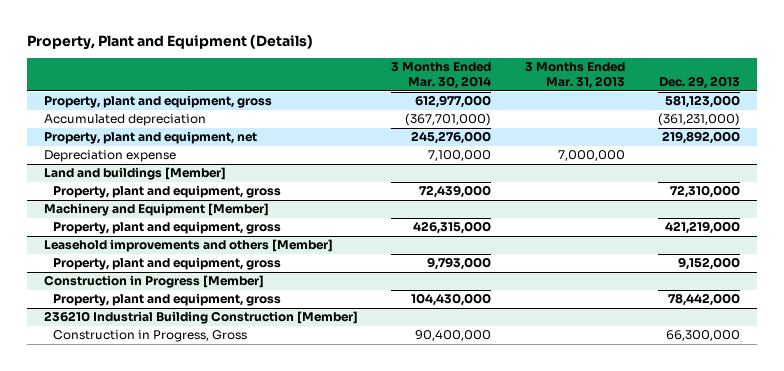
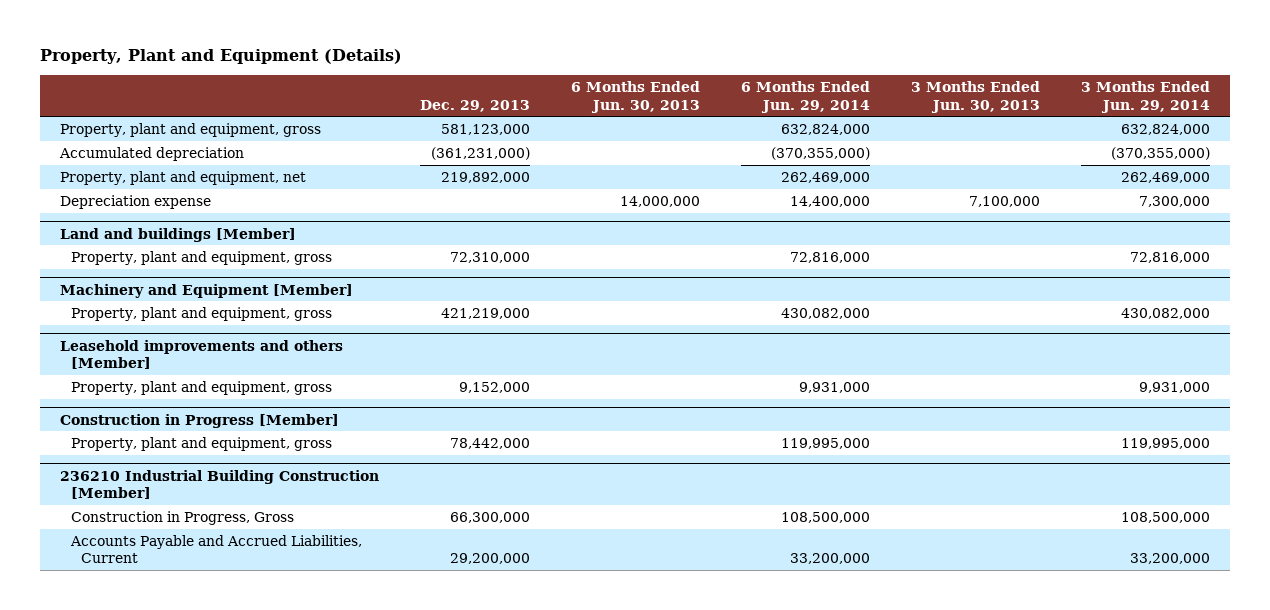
[391,62,492,89] 3 Months Ended Mar. 30, 2014 -> none
[524,62,625,89] 3 Months Ended Mar. 31, 2013 -> none
none -> [571,81,701,113] 6 Months Ended Jun. 30, 2013
none -> [741,81,871,113] 6 Months Ended Jun. 29, 2014
none -> [910,81,1040,113] 3 Months Ended Jun. 30, 2013
none -> [1080,81,1210,113] 3 Months Ended Jun. 29, 2014
none -> [69,534,362,564] Accounts Payable and Accrued Liabilities, Current

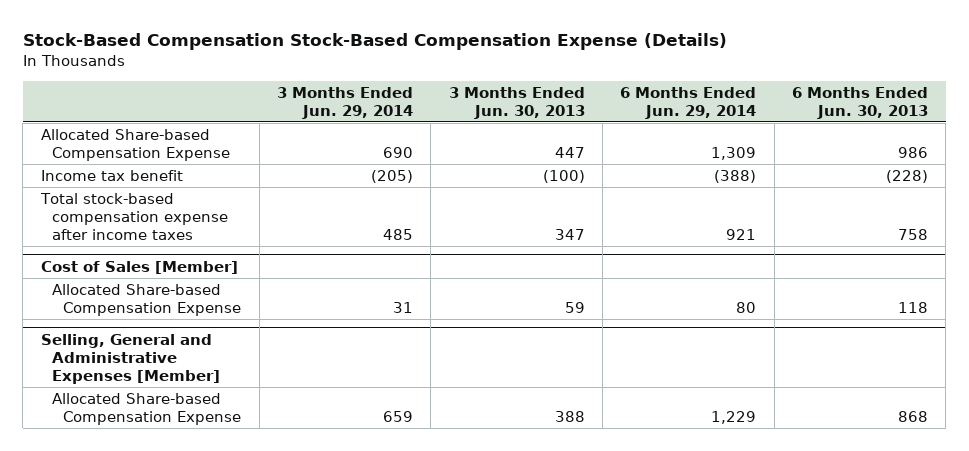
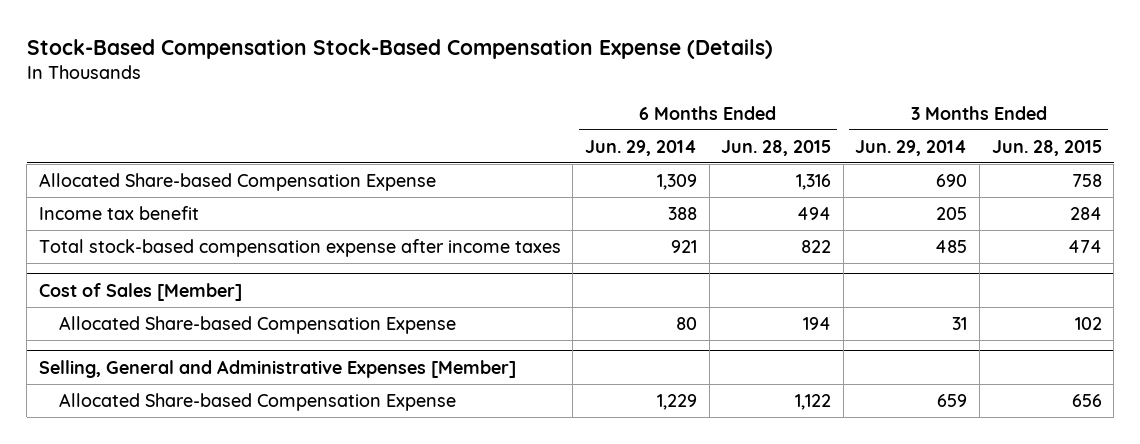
[448,87,585,120] 3 Months Ended Jun. 30, 2013 -> none
[792,87,929,120] 6 Months Ended Jun. 30, 2013 -> none
none -> [721,139,832,156] Jun. 28, 2015
none -> [991,139,1102,156] Jun. 28, 2015
[371,169,414,183] (205) -> [936,206,968,220] 205
[714,169,757,183] (388) -> [667,206,697,220] 388

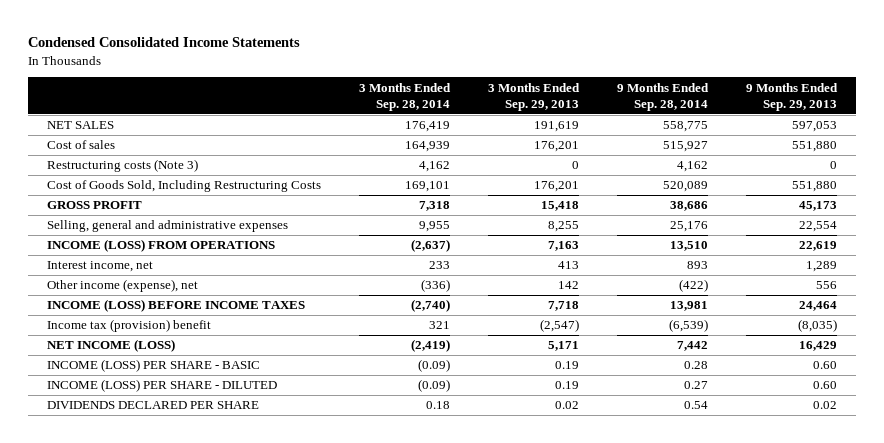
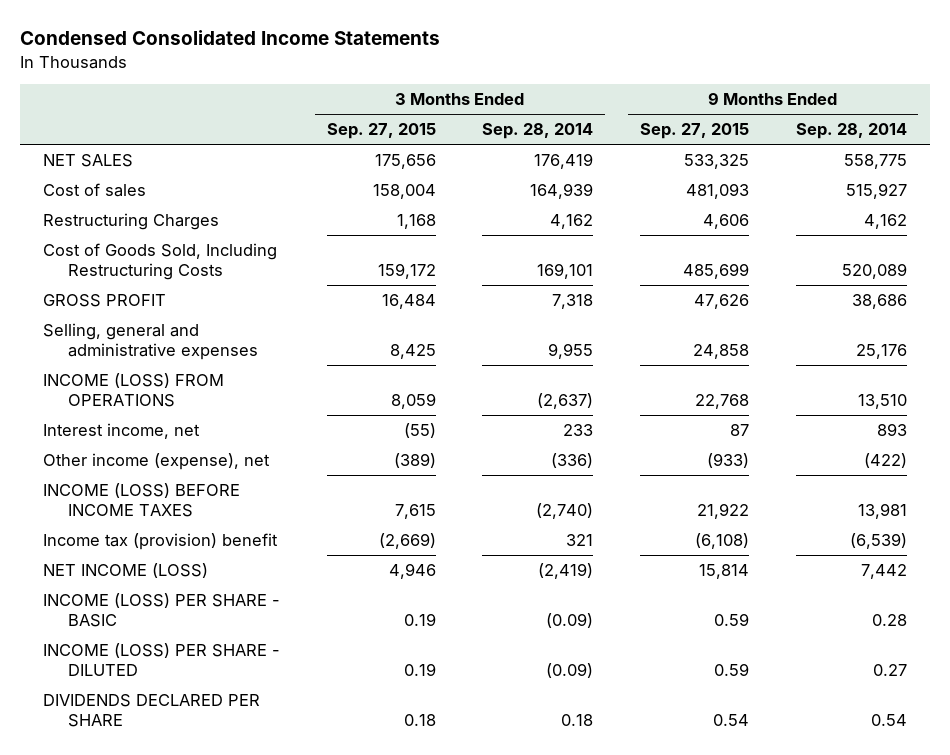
[487,82,580,111] 3 Months Ended Sep. 29, 2013 -> none
[746,82,839,111] 9 Months Ended Sep. 29, 2013 -> none
none -> [326,123,436,140] Sep. 27, 2015
none -> [640,123,750,140] Sep. 27, 2015
[46,159,198,173] Restructuring costs (Note 3) -> [43,212,220,230] Restructuring Charges

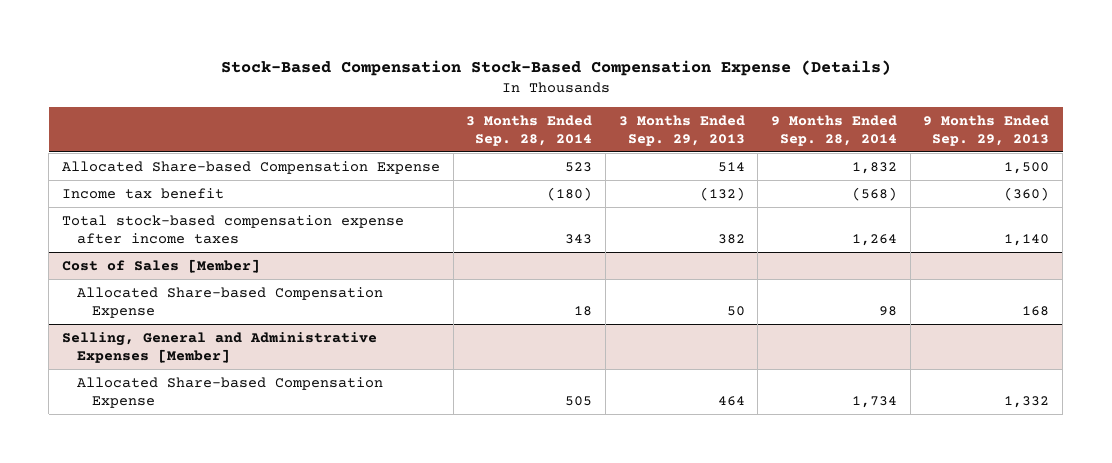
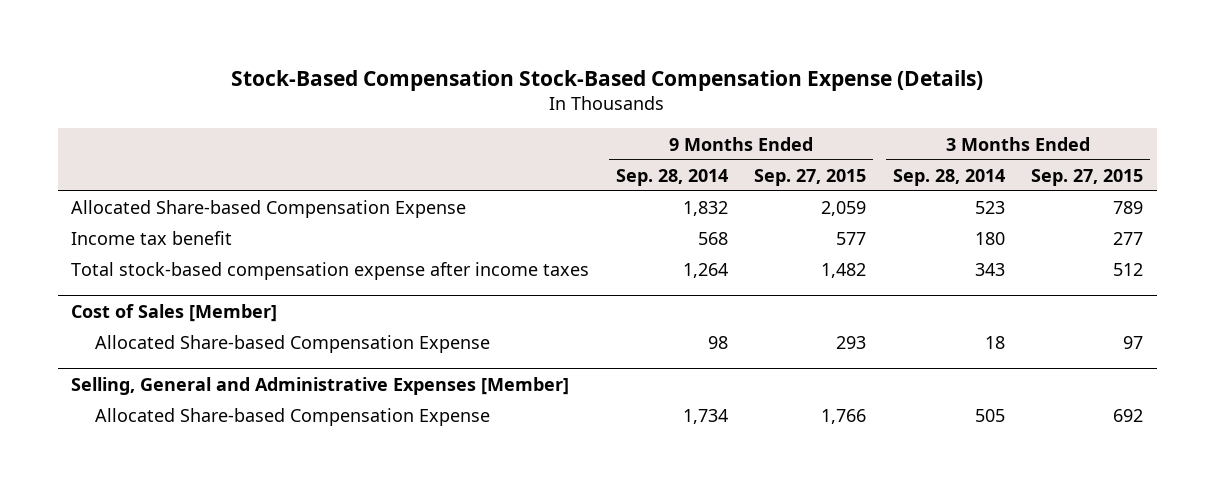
[618,114,745,146] 3 Months Ended Sep. 29, 2013 -> none
[923,114,1050,146] 9 Months Ended Sep. 29, 2013 -> none
none -> [754,168,867,186] Sep. 27, 2015
none -> [1031,168,1144,186] Sep. 27, 2015
[547,186,593,201] (180) -> [974,232,1005,246] 180
[852,186,898,201] (568) -> [697,232,728,246] 568

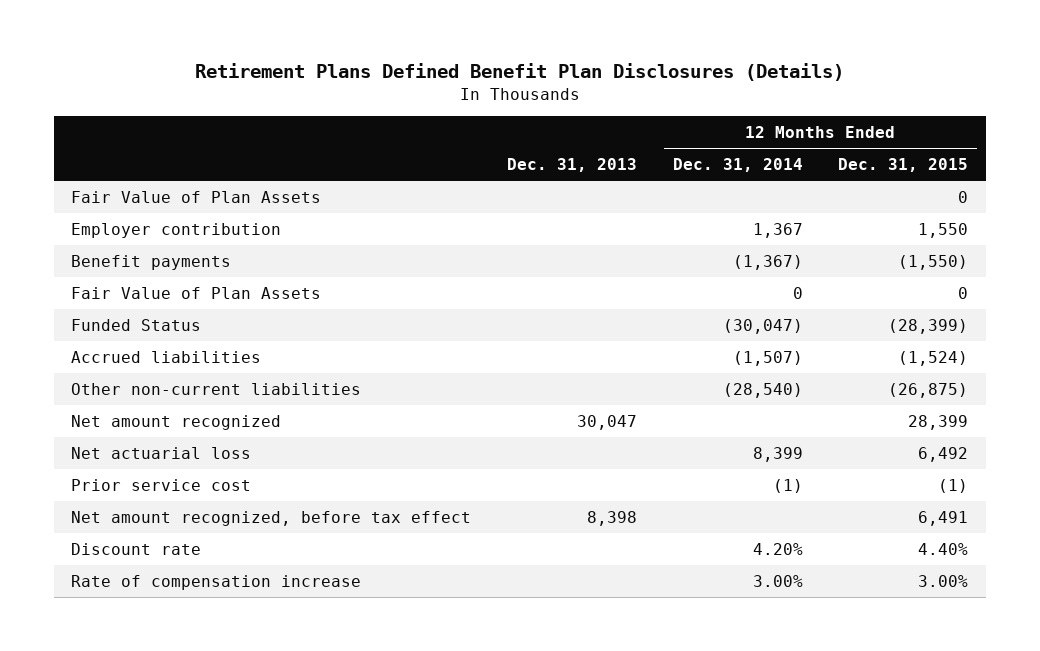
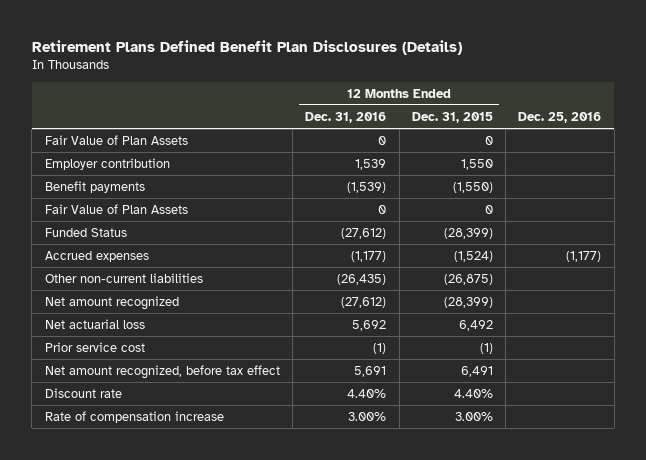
[506,158,637,173] Dec. 31, 2013 -> none
[672,158,803,173] Dec. 31, 2014 -> none
none -> [305,111,387,123] Dec. 31, 2016
none -> [518,111,602,123] Dec. 25, 2016
[71,350,262,363] Accrued liabilities -> [44,251,149,263] Accrued expenses
[908,414,969,430] 28,399 -> [443,297,493,309] (28,399)

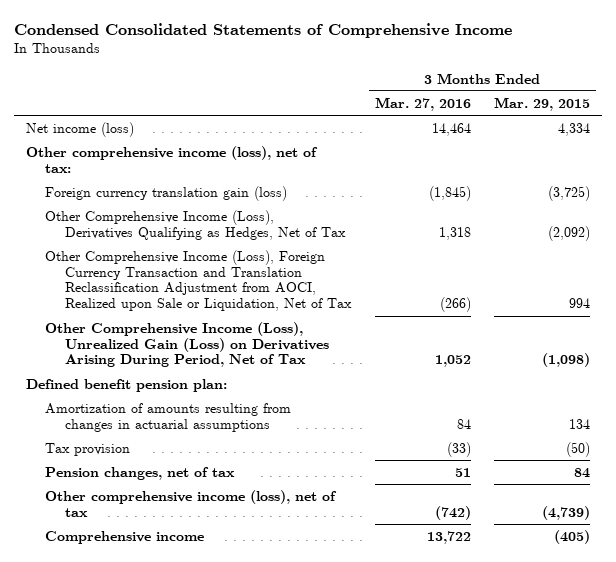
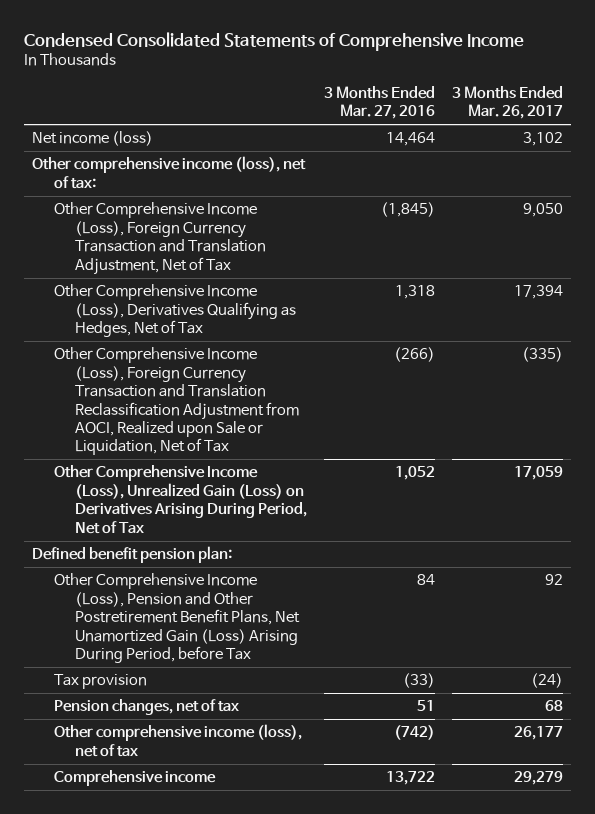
[494,96,591,111] Mar. 29, 2015 -> none
none -> [451,85,563,120] 3 Months Ended Mar. 26, 2017
[45,185,288,201] Foreign currency translation gain (loss) -> [53,202,267,275] Other Comprehensive Income (Loss), Foreign Currency Transaction and Translation Adjustment, Net of Tax
[45,402,292,432] Amortization of amounts resulting from changes in actuarial assumptions -> none
none -> [53,573,301,663] Other Comprehensive Income (Loss), Pension and Other Postretirement Benefit Plans, Net Unamortized Gain (Loss) Arising During Period, before Tax

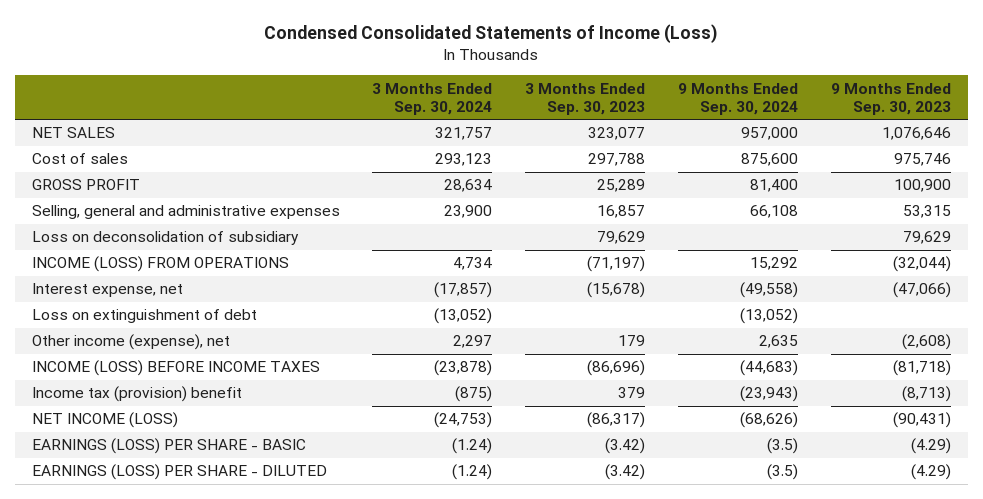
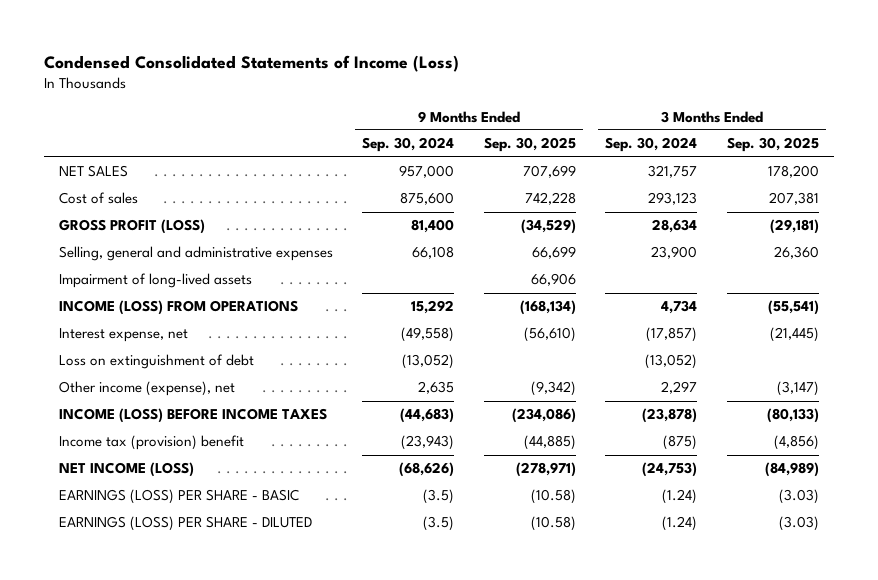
[525,82,646,115] 3 Months Ended Sep. 30, 2023 -> none
[831,82,952,115] 9 Months Ended Sep. 30, 2023 -> none
none -> [483,137,576,153] Sep. 30, 2025
none -> [726,137,819,153] Sep. 30, 2025
[31,179,140,191] GROSS PROFIT -> [58,219,205,235] GROSS PROFIT (LOSS)
[31,231,299,246] Loss on deconsolidation of subsidiary -> none
none -> [58,273,252,289] Impairment of long-lived assets

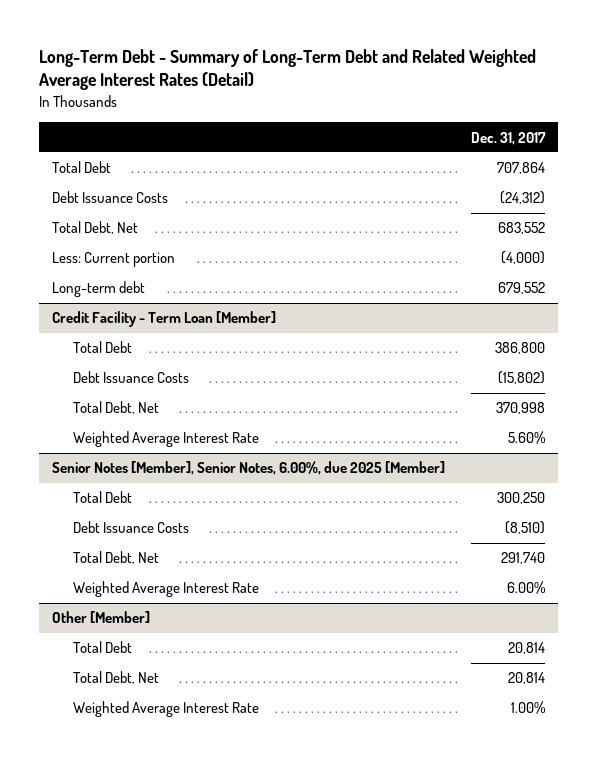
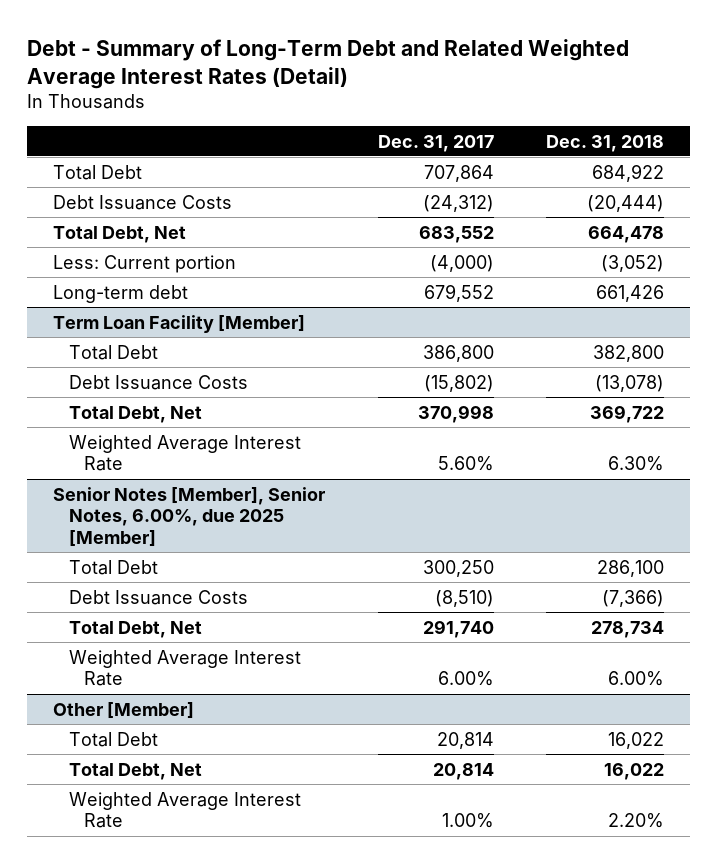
[39,48,537,91] Long-Term Debt - Summary of Long-Term Debt and Related Weighted Average Interest Rates (Detail) -> [27,38,630,89] Debt - Summary of Long-Term Debt and Related Weighted Average Interest Rates (Detail)
none -> [545,134,664,152] Dec. 31, 2018
[52,311,277,328] Credit Facility - Term Loan [Member] -> [53,314,306,333] Term Loan Facility [Member]

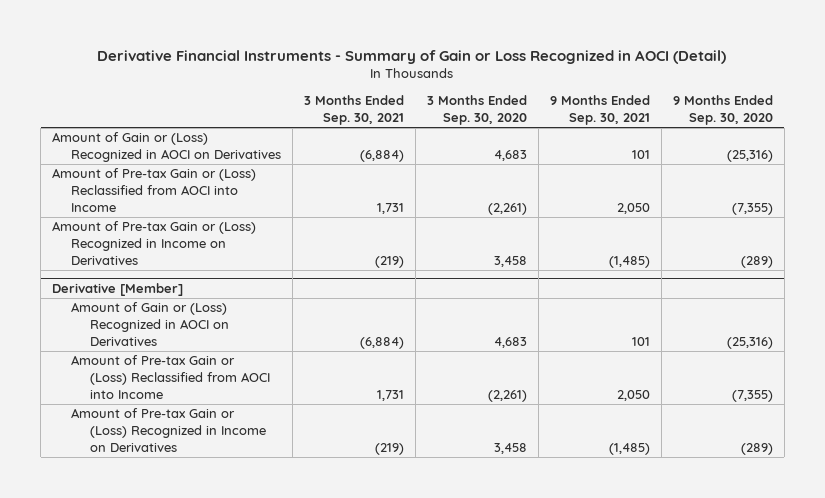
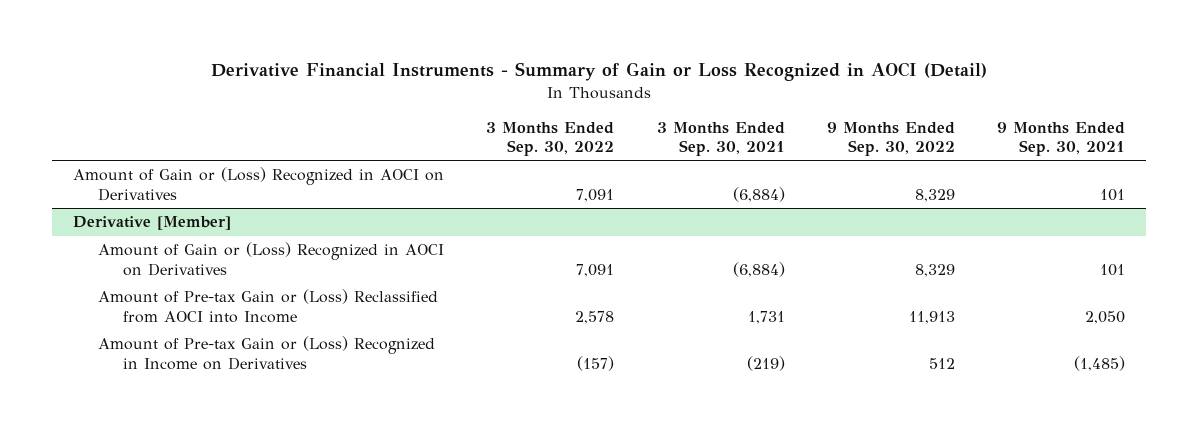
[426,95,527,125] 3 Months Ended Sep. 30, 2020 -> none
[672,95,773,125] 9 Months Ended Sep. 30, 2020 -> none
none -> [486,121,615,156] 3 Months Ended Sep. 30, 2022
none -> [826,121,955,156] 9 Months Ended Sep. 30, 2022
[52,168,257,212] Amount of Pre-tax Gain or (Loss) Reclassified from AOCI into Income -> none
[52,221,257,265] Amount of Pre-tax Gain or (Loss) Recognized in Income on Derivatives -> none

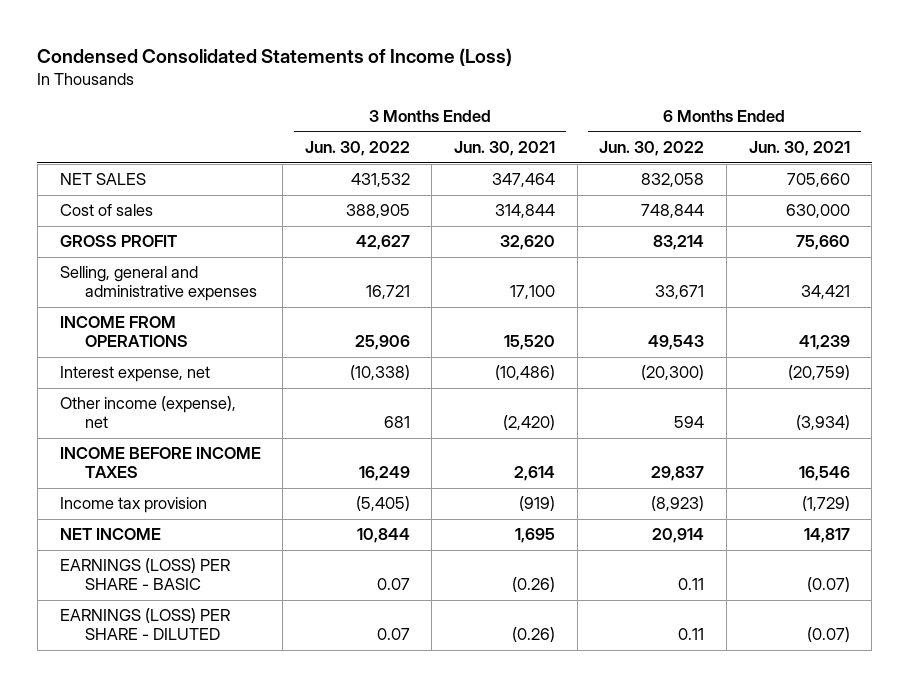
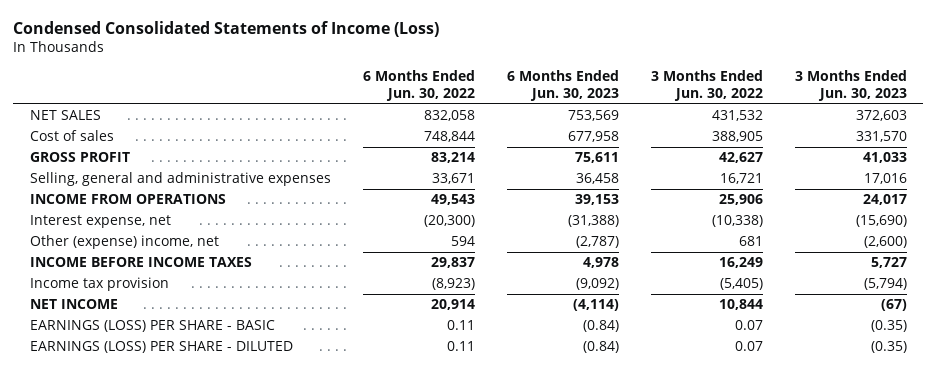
[454,141,556,157] Jun. 30, 2021 -> none
[748,141,850,157] Jun. 30, 2021 -> none
none -> [506,69,619,101] 6 Months Ended Jun. 30, 2023
none -> [795,69,908,101] 3 Months Ended Jun. 30, 2023
[59,396,236,429] Other income (expense), net -> [29,235,219,250] Other (expense) income, net

